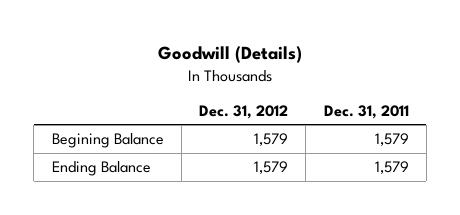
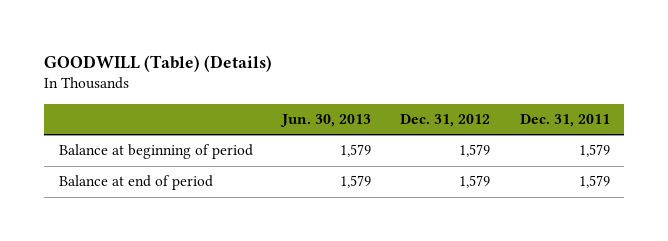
[158,45,303,63] Goodwill (Details) -> [43,54,272,72] GOODWILL (Table) (Details)
none -> [279,113,371,127] Jun. 30, 2013
[51,133,164,149] Begining Balance -> [58,144,253,160] Balance at beginning of period
[51,161,151,177] Ending Balance -> [58,175,213,191] Balance at end of period

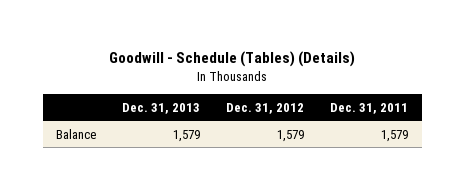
[43,54,272,72] GOODWILL (Table) (Details) -> [109,51,356,68] Goodwill - Schedule (Tables) (Details)
[279,113,371,127] Jun. 30, 2013 -> none
none -> [122,102,201,114] Dec. 31, 2013
[58,175,213,191] Balance at end of period -> none
[58,144,253,160] Balance at beginning of period -> [56,128,97,139] Balance

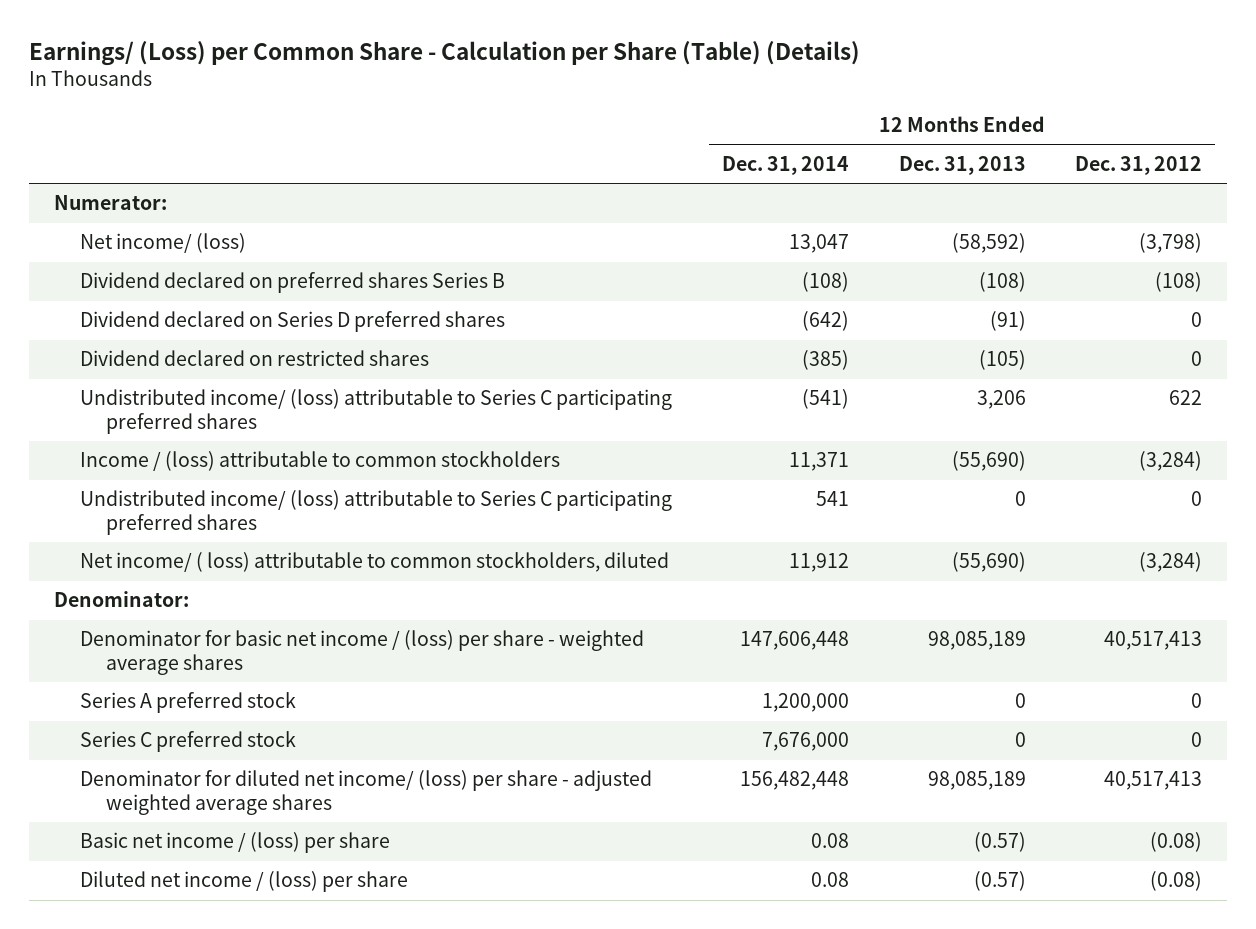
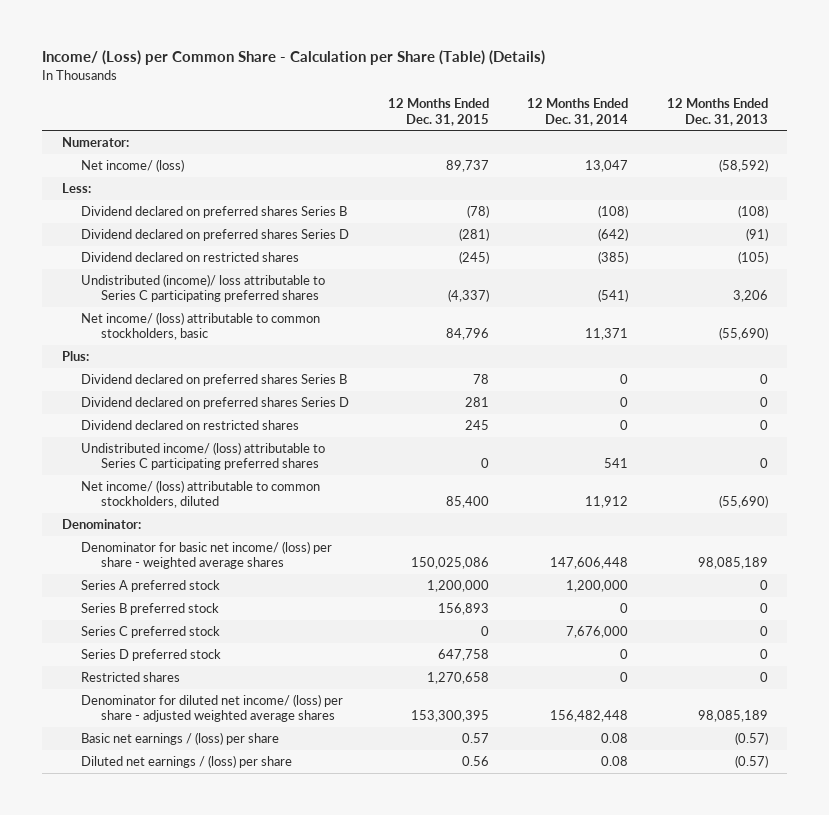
[29,40,861,66] Earnings/ (Loss) per Common Share - Calculation per Share (Table) (Details) -> [42,50,546,66] Income/ (Loss) per Common Share - Calculation per Share (Table) (Details)
[1075,156,1203,176] Dec. 31, 2012 -> none
none -> [387,98,489,126] 12 Months Ended Dec. 31, 2015
none -> [61,182,91,193] Less:
[80,311,506,333] Dividend declared on Series D preferred shares -> [81,228,350,241] Dividend declared on preferred shares Series D
[80,389,673,434] Undistributed income/ (loss) attributable to Series C participating preferred shares -> [81,273,326,303] Undistributed (income)/ loss attributable to Series C participating preferred shares
[80,451,561,472] Income / (loss) attributable to common stockholders -> [81,311,321,341] Net income/ (loss) attributable to common stockholders, basic
none -> [61,350,89,361] Plus:
none -> [81,373,348,386] Dividend declared on preferred shares Series B
none -> [81,396,350,409] Dividend declared on preferred shares Series D
none -> [81,419,300,430] Dividend declared on restricted shares
[80,552,670,573] Net income/ ( loss) attributable to common stockholders, diluted -> [81,479,321,509] Net income/ (loss) attributable to common stockholders, diluted
[80,630,645,675] Denominator for basic net income / (loss) per share - weighted average shares -> [81,540,333,570] Denominator for basic net income/ (loss) per share - weighted average shares
none -> [81,602,220,615] Series B preferred stock
none -> [81,648,222,661] Series D preferred stock
none -> [81,671,181,682] Restricted shares
[80,832,391,854] Basic net income / (loss) per share -> [81,731,280,745] Basic net earnings / (loss) per share
[80,871,409,893] Diluted net income / (loss) per share -> [81,754,293,768] Diluted net earnings / (loss) per share

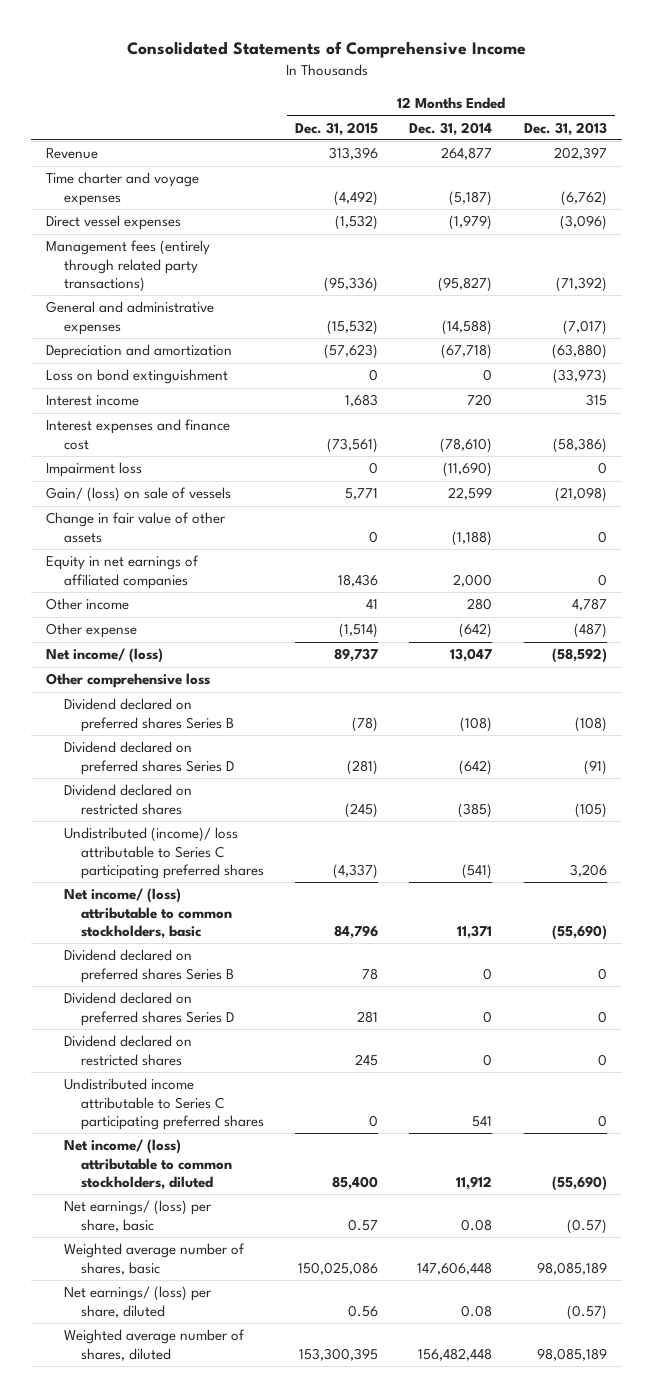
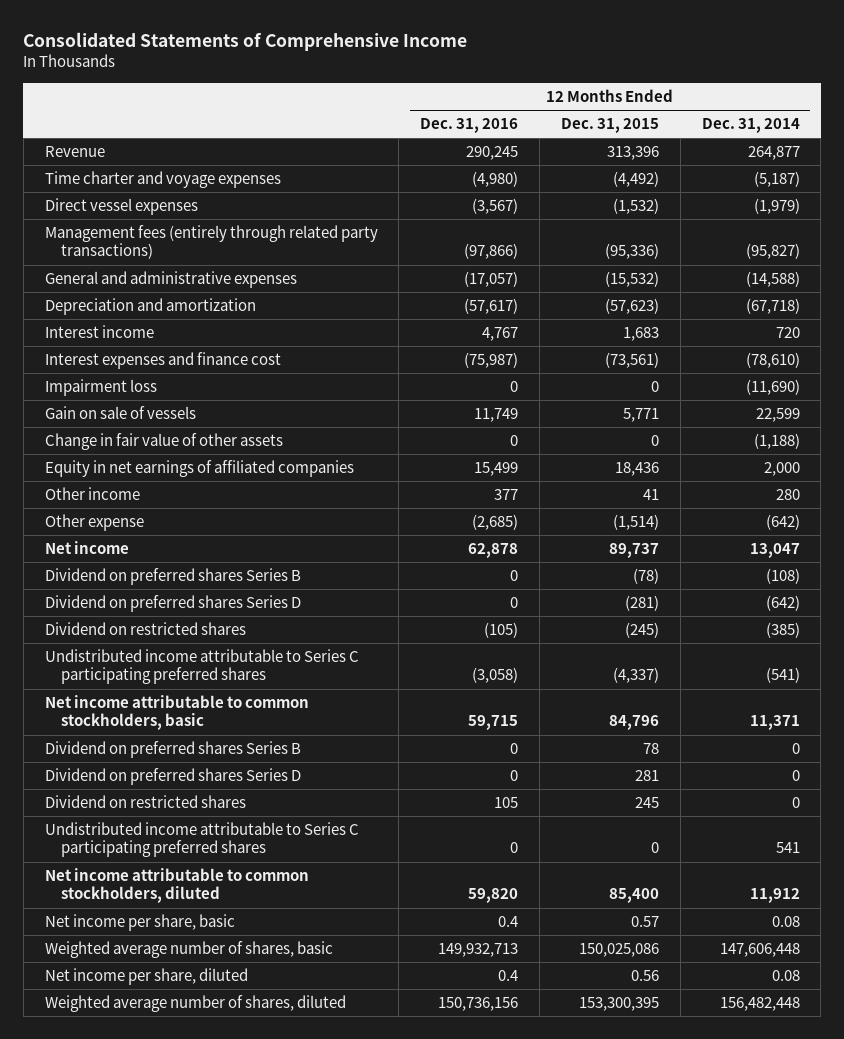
[523,121,607,136] Dec. 31, 2013 -> none
none -> [420,118,519,134] Dec. 31, 2016
[46,369,229,385] Loss on bond extinguishment -> none
[46,487,232,503] Gain/ (loss) on sale of vessels -> [44,406,196,420] Gain on sale of vessels
[46,673,211,689] Other comprehensive loss -> none
[46,648,164,664] Net income/ (loss) -> [44,541,129,555] Net income
[63,698,235,732] Dividend declared on preferred shares Series B -> [44,568,301,586] Dividend on preferred shares Series B
[63,741,235,775] Dividend declared on preferred shares Series D -> [44,595,301,613] Dividend on preferred shares Series D
[63,784,192,815] Dividend declared on restricted shares -> [44,622,246,636] Dividend on restricted shares
[63,827,265,879] Undistributed (income)/ loss attributable to Series C participating preferred shares -> [44,649,359,685] Undistributed income attributable to Series C participating preferred shares
[63,888,233,939] Net income/ (loss) attributable to common stockholders, basic -> [44,695,309,731] Net income attributable to common stockholders, basic
[63,949,235,983] Dividend declared on preferred shares Series B -> [44,741,301,759] Dividend on preferred shares Series B
[63,992,235,1026] Dividend declared on preferred shares Series D -> [44,768,301,786] Dividend on preferred shares Series D
[63,1035,192,1066] Dividend declared on restricted shares -> [44,795,246,809] Dividend on restricted shares
[63,1139,233,1190] Net income/ (loss) attributable to common stockholders, diluted -> [44,868,309,904] Net income attributable to common stockholders, diluted
[63,1200,212,1232] Net earnings/ (loss) per share, basic -> [44,914,235,932] Net income per share, basic
[63,1286,212,1318] Net earnings/ (loss) per share, diluted -> [44,968,248,986] Net income per share, diluted

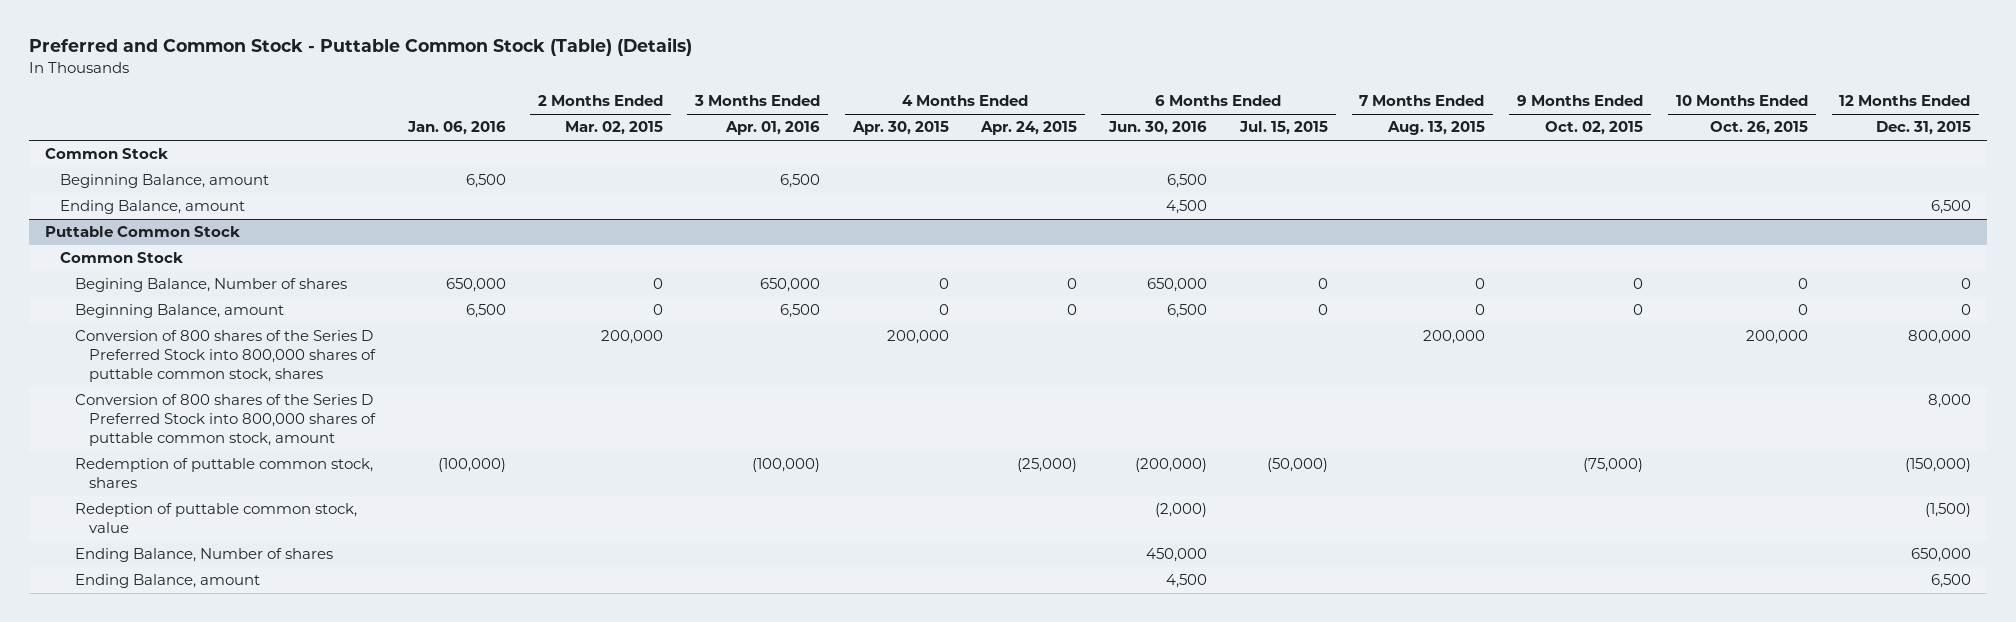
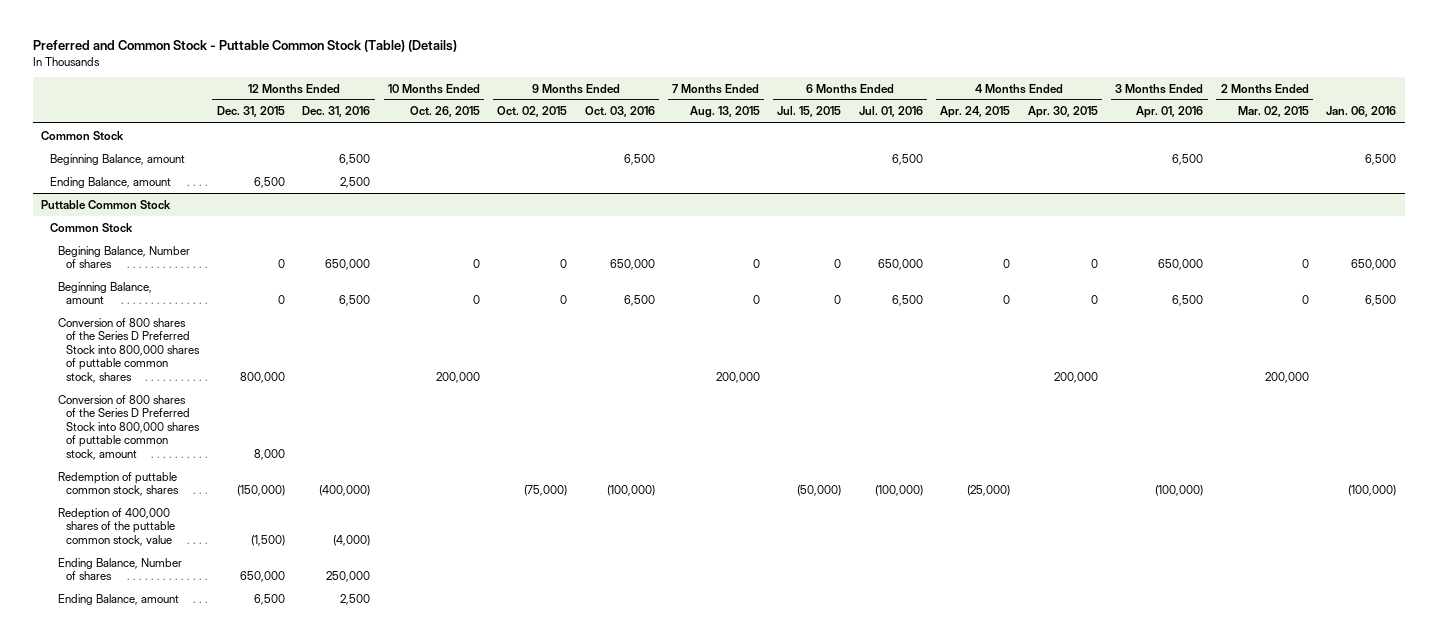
[1108,121,1208,136] Jun. 30, 2016 -> none
none -> [302,106,371,118] Dec. 31, 2016
none -> [584,106,655,118] Oct. 03, 2016
none -> [858,106,923,118] Jul. 01, 2016
[74,503,357,534] Redeption of puttable common stock, value -> [57,507,176,546] Redeption of 400,000 shares of the puttable common stock, value

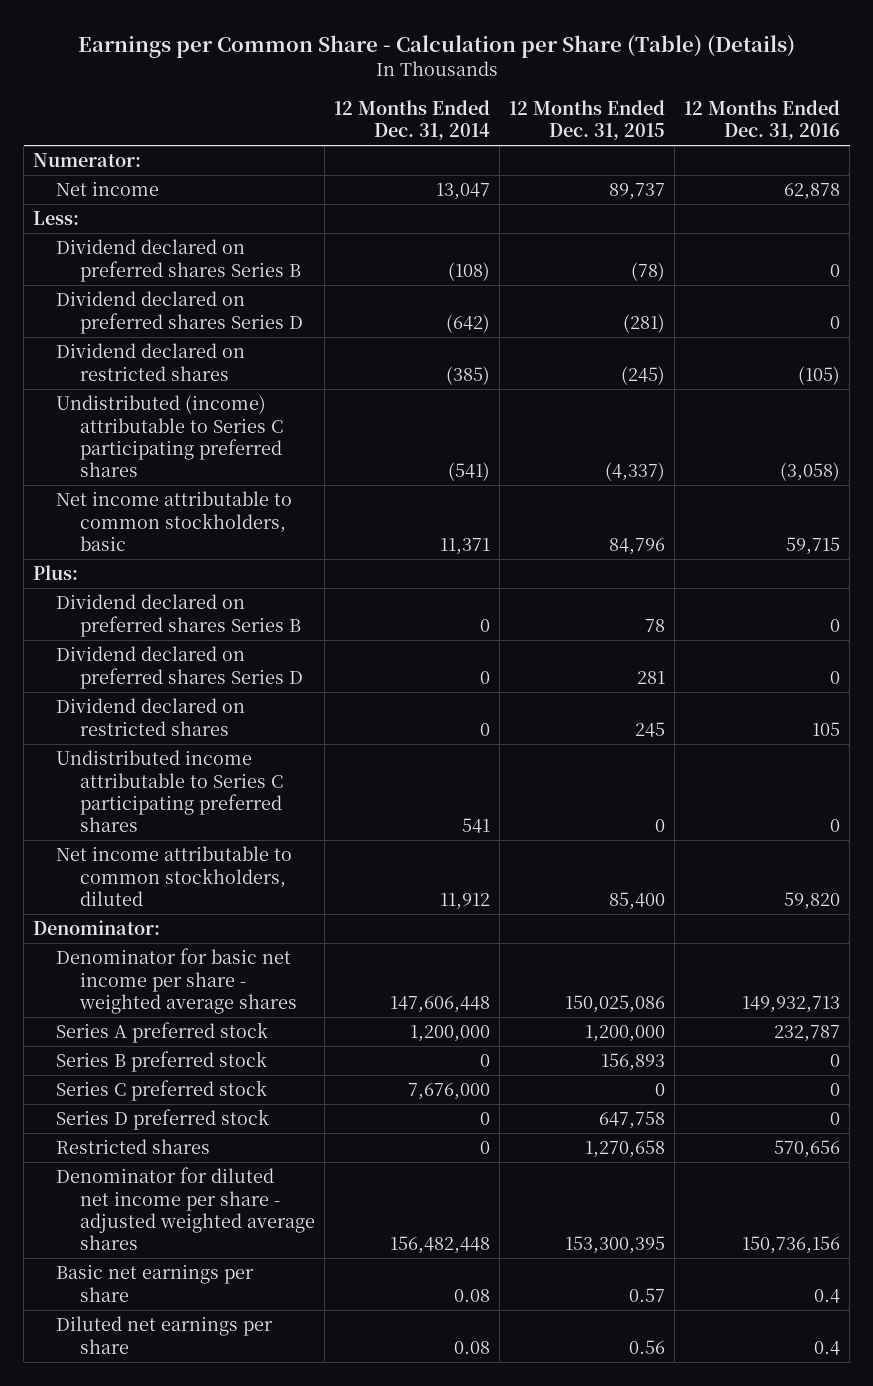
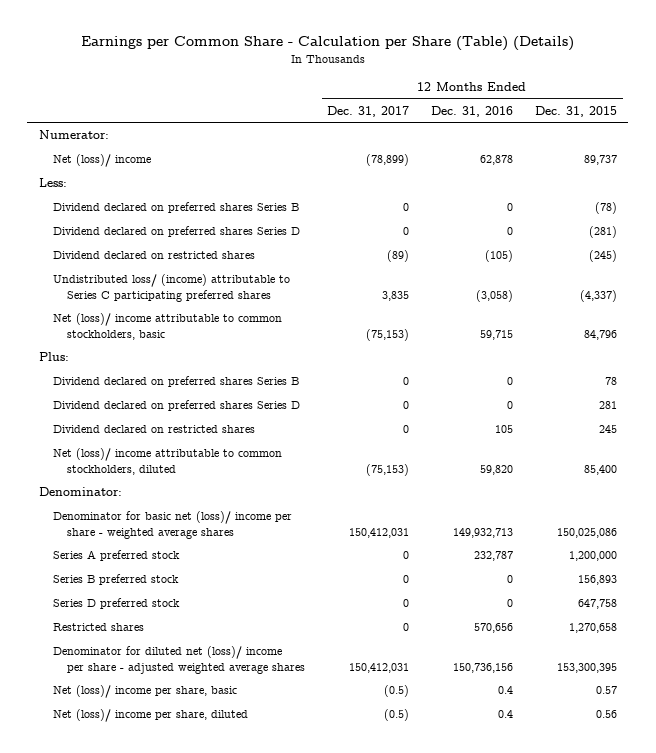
[333,100,490,141] 12 Months Ended Dec. 31, 2014 -> none
none -> [327,105,410,117] Dec. 31, 2017
[56,181,160,197] Net income -> [52,154,151,168] Net (loss)/ income
[56,395,283,478] Undistributed (income) attributable to Series C participating preferred shares -> [52,274,290,302] Undistributed loss/ (income) attributable to Series C participating preferred shares
[56,491,293,551] Net income attributable to common stockholders, basic -> [52,313,282,340] Net (loss)/ income attributable to common stockholders, basic
[56,750,283,833] Undistributed income attributable to Series C participating preferred shares -> none
[56,846,293,906] Net income attributable to common stockholders, diluted -> [52,448,282,475] Net (loss)/ income attributable to common stockholders, diluted
[56,948,297,1014] Denominator for basic net income per share - weighted average shares -> [52,511,292,539] Denominator for basic net (loss)/ income per share - weighted average shares
[56,1080,268,1102] Series C preferred stock -> none
[56,1167,315,1251] Denominator for diluted net income per share - adjusted weighted average shares -> [52,646,306,674] Denominator for diluted net (loss)/ income per share - adjusted weighted average shares
[56,1264,255,1302] Basic net earnings per share -> [52,685,237,699] Net (loss)/ income per share, basic
[56,1316,274,1354] Diluted net earnings per share -> [52,709,248,723] Net (loss)/ income per share, diluted

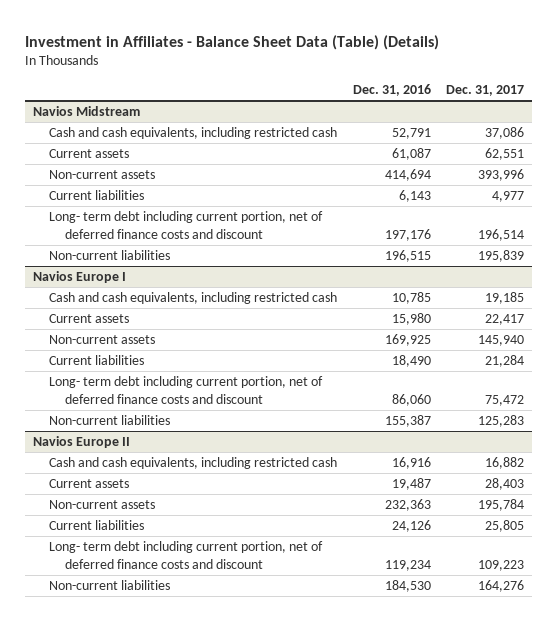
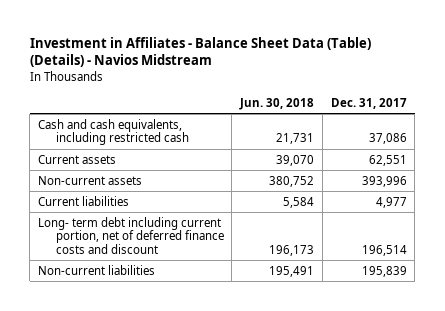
[25,34,440,50] Investment in Affiliates - Balance Sheet Data (Table) (Details) -> [29,36,371,68] Investment in Affiliates - Balance Sheet Data (Table) (Details) - Navios Midstream
[352,84,431,97] Dec. 31, 2016 -> none
none -> [239,97,315,110] Jun. 30, 2018
[33,106,141,117] Navios Midstream -> none
[33,271,127,284] Navios Europe I -> none
[49,292,338,305] Cash and cash equivalents, including restricted cash -> none
[49,314,130,324] Current assets -> none
[49,335,156,345] Non-current assets -> none
[49,355,145,366] Current liabilities -> none
[49,376,324,404] Long- term debt including current portion, net of deferred finance costs and discount -> none
[49,415,171,426] Non-current liabilities -> none
[33,436,131,449] Navios Europe II -> none
[49,457,338,470] Cash and cash equivalents, including restricted cash -> none
[49,479,130,489] Current assets -> none
[49,500,156,510] Non-current assets -> none
[49,520,145,531] Current liabilities -> none
[49,541,324,569] Long- term debt including current portion, net of deferred finance costs and discount -> none
[49,580,171,591] Non-current liabilities -> none

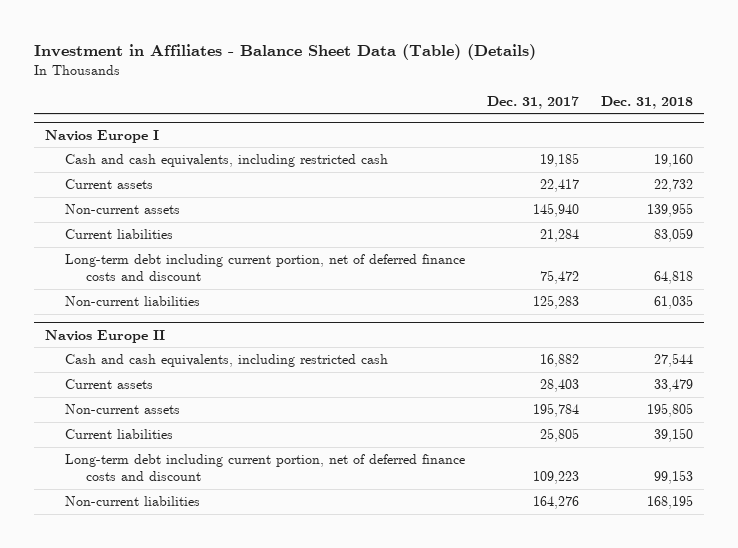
[29,36,371,68] Investment in Affiliates - Balance Sheet Data (Table) (Details) - Navios Midstream -> [33,43,536,60] Investment in Affiliates - Balance Sheet Data (Table) (Details)
[239,97,315,110] Jun. 30, 2018 -> none
none -> [601,95,694,109] Dec. 31, 2018
none -> [44,129,159,143] Navios Europe I
[368,133,407,145] 37,086 -> [540,153,580,168] 19,185
[368,154,407,166] 62,551 -> [540,179,580,193] 22,417
[361,175,407,187] 393,996 -> [533,203,580,218] 145,940
[375,196,407,208] 4,977 -> [540,229,580,243] 21,284
[37,216,224,254] Long- term debt including current portion, net of deferred finance costs and discount -> [65,254,466,282] Long-term debt including current portion, net of deferred finance costs and discount
[361,244,407,256] 196,514 -> [540,270,580,285] 75,472
[361,265,407,277] 195,839 -> [533,295,580,310] 125,283
none -> [44,329,165,343] Navios Europe II
none -> [65,354,389,368] Cash and cash equivalents, including restricted cash
none -> [65,379,154,390] Current assets
none -> [65,404,181,415] Non-current assets
none -> [65,429,174,440] Current liabilities
none -> [65,454,466,482] Long-term debt including current portion, net of deferred finance costs and discount
none -> [65,496,201,507] Non-current liabilities

